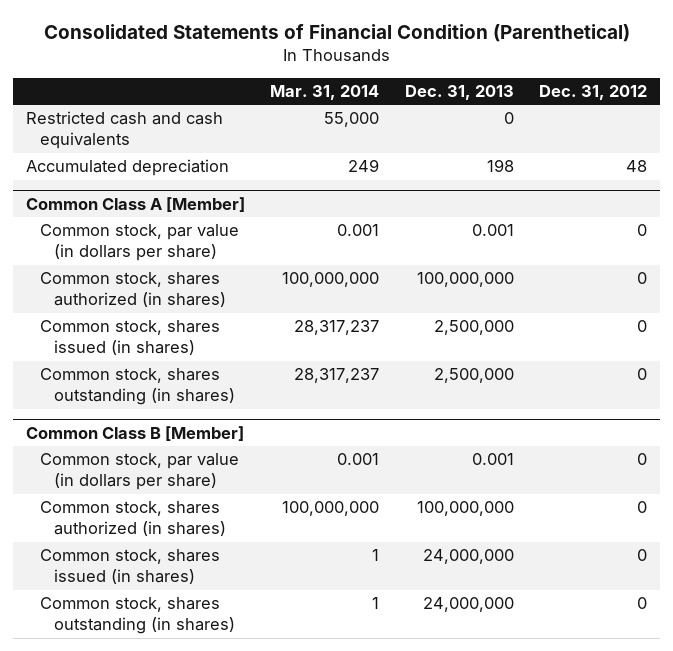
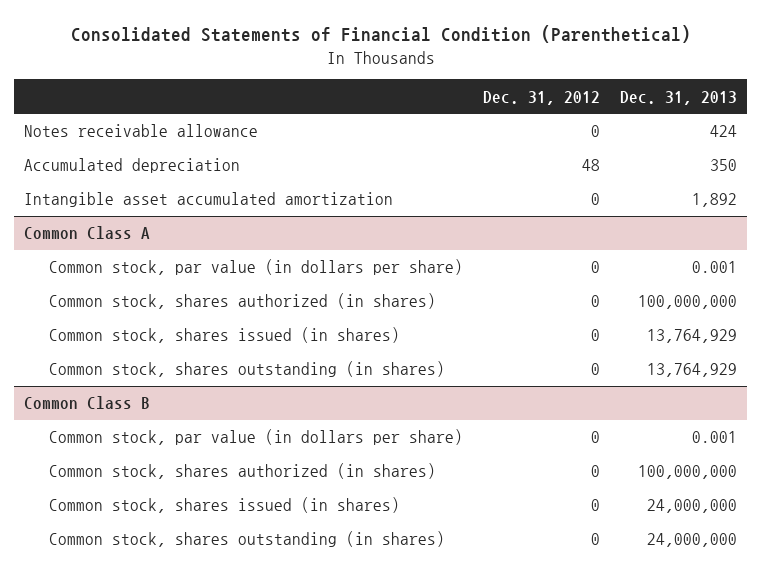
[270,85,380,101] Mar. 31, 2014 -> none
[25,111,223,150] Restricted cash and cash equivalents -> none
none -> [24,124,259,138] Notes receivable allowance
[486,159,514,173] 198 -> [709,159,737,172] 350
none -> [24,192,394,208] Intangible asset accumulated amortization
[25,196,245,212] Common Class A [Member] -> [24,226,151,240] Common Class A
[433,320,514,336] 2,500,000 -> [646,329,737,344] 13,764,929
[433,368,514,384] 2,500,000 -> [646,363,737,378] 13,764,929
[25,425,244,441] Common Class B [Member] -> [24,396,151,410] Common Class B

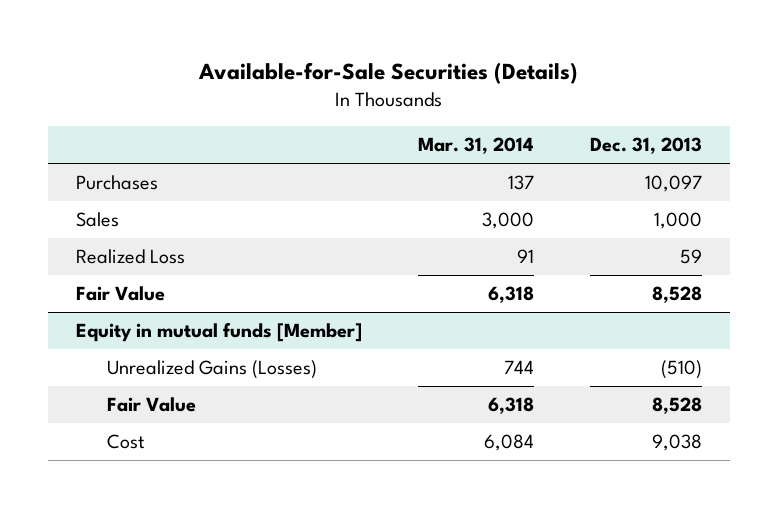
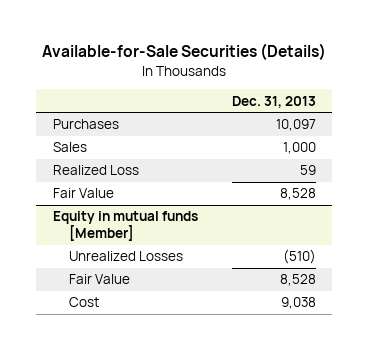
[417,137,534,155] Mar. 31, 2014 -> none
[107,360,318,380] Unrealized Gains (Losses) -> [68,251,183,262] Unrealized Losses

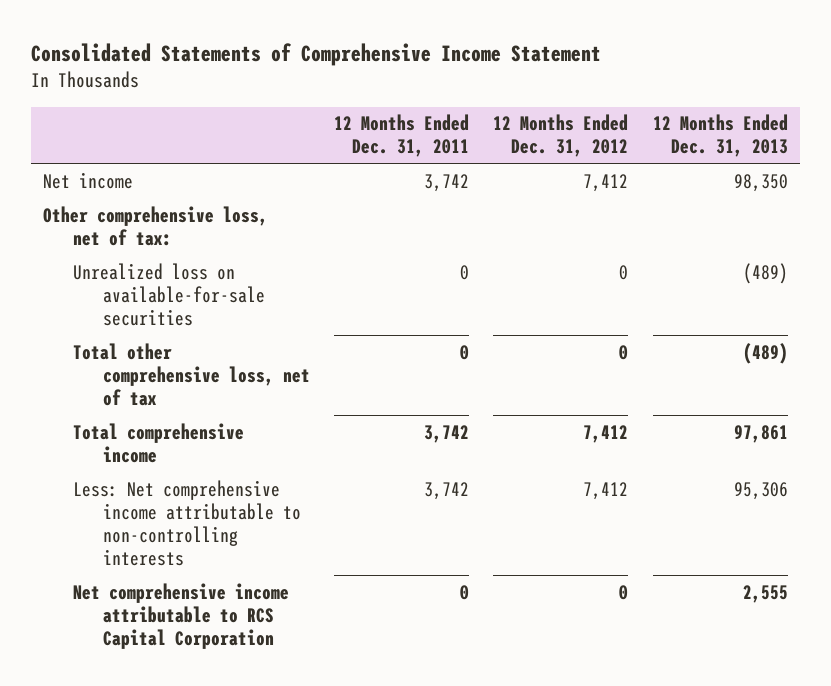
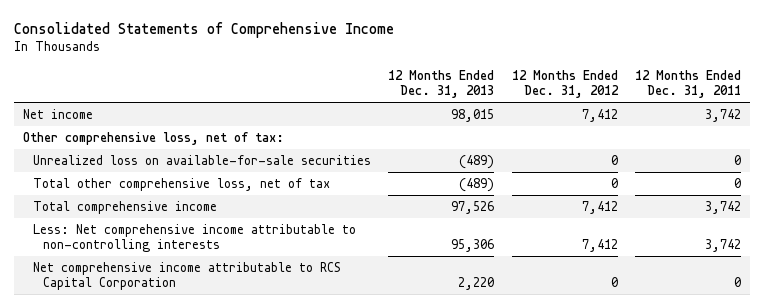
[31,43,602,67] Consolidated Statements of Comprehensive Income Statement -> [13,21,394,38] Consolidated Statements of Comprehensive Income
[733,173,788,192] 98,350 -> [451,109,495,123] 98,015
[733,424,788,443] 97,861 -> [451,201,495,215] 97,526
[742,584,788,603] 2,555 -> [458,277,495,291] 2,220

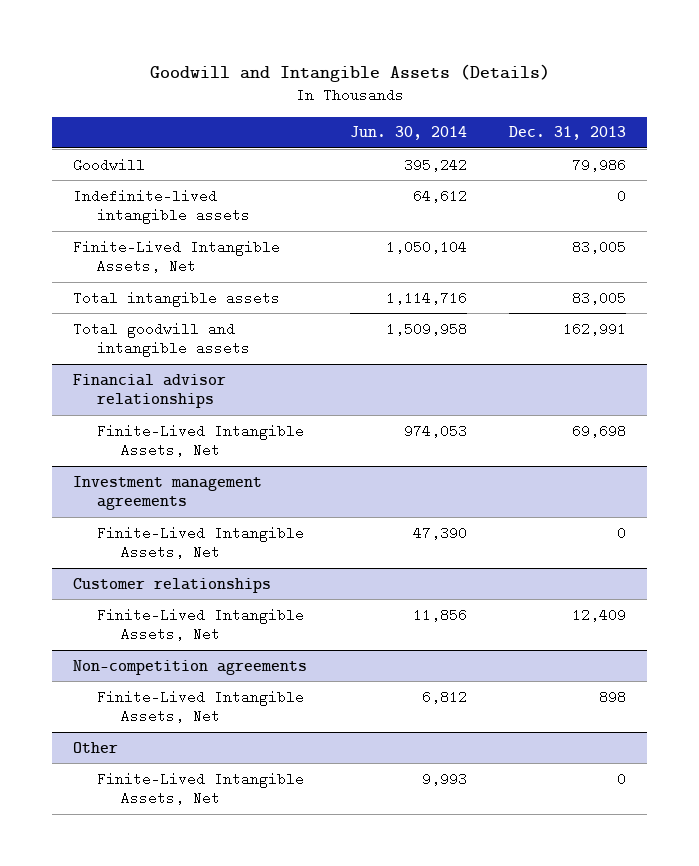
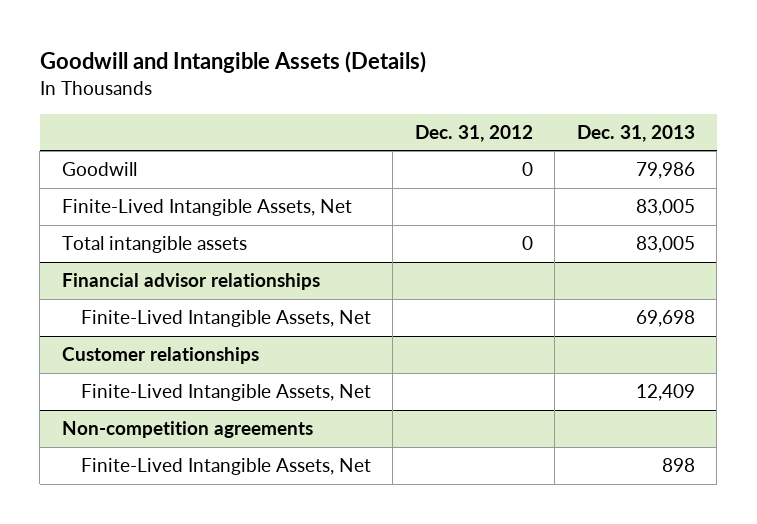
[349,126,467,141] Jun. 30, 2014 -> none
none -> [414,124,533,142] Dec. 31, 2012
[73,188,251,225] Indefinite-lived intangible assets -> none
[73,321,251,358] Total goodwill and intangible assets -> none
[73,475,263,511] Investment management agreements -> none
[97,525,305,560] Finite-Lived Intangible Assets, Net -> none
[73,741,119,753] Other -> none
[97,771,305,806] Finite-Lived Intangible Assets, Net -> none

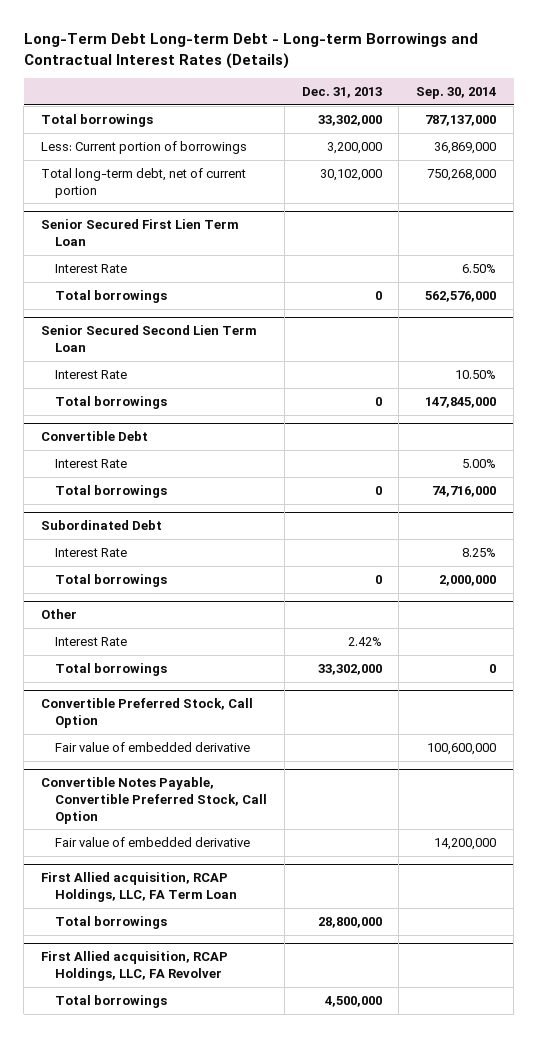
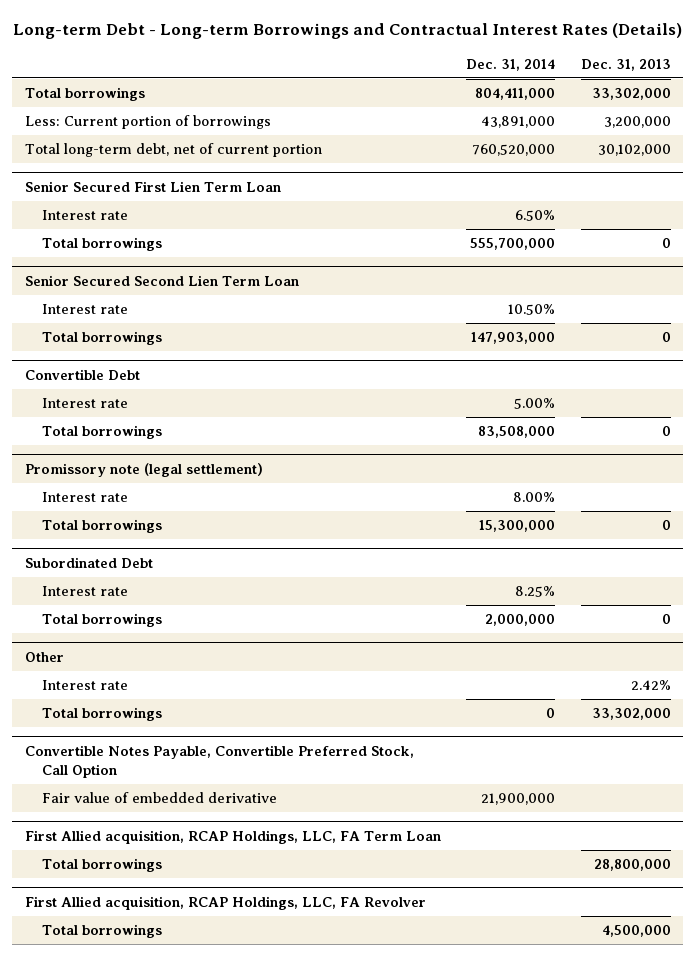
[23,33,478,69] Long-Term Debt Long-term Debt - Long-term Borrowings and Contractual Interest Rates (Details) -> [12,22,682,39] Long-term Debt - Long-term Borrowings and Contractual Interest Rates (Details)
[416,87,497,100] Sep. 30, 2014 -> none
none -> [466,58,556,71] Dec. 31, 2014
[54,264,127,274] Interest Rate -> [41,210,128,221] Interest rate
[54,370,127,380] Interest Rate -> [41,304,128,315] Interest rate
[54,459,127,469] Interest Rate -> [41,398,128,409] Interest rate
none -> [24,462,263,477] Promissory note (legal settlement)
none -> [41,492,128,503] Interest rate
none -> [41,519,162,534] Total borrowings
[54,548,127,558] Interest Rate -> [41,586,128,597] Interest rate
[54,637,127,647] Interest Rate -> [41,680,128,691] Interest rate
[41,698,254,729] Convertible Preferred Stock, Call Option -> none
[54,742,250,753] Fair value of embedded derivative -> none

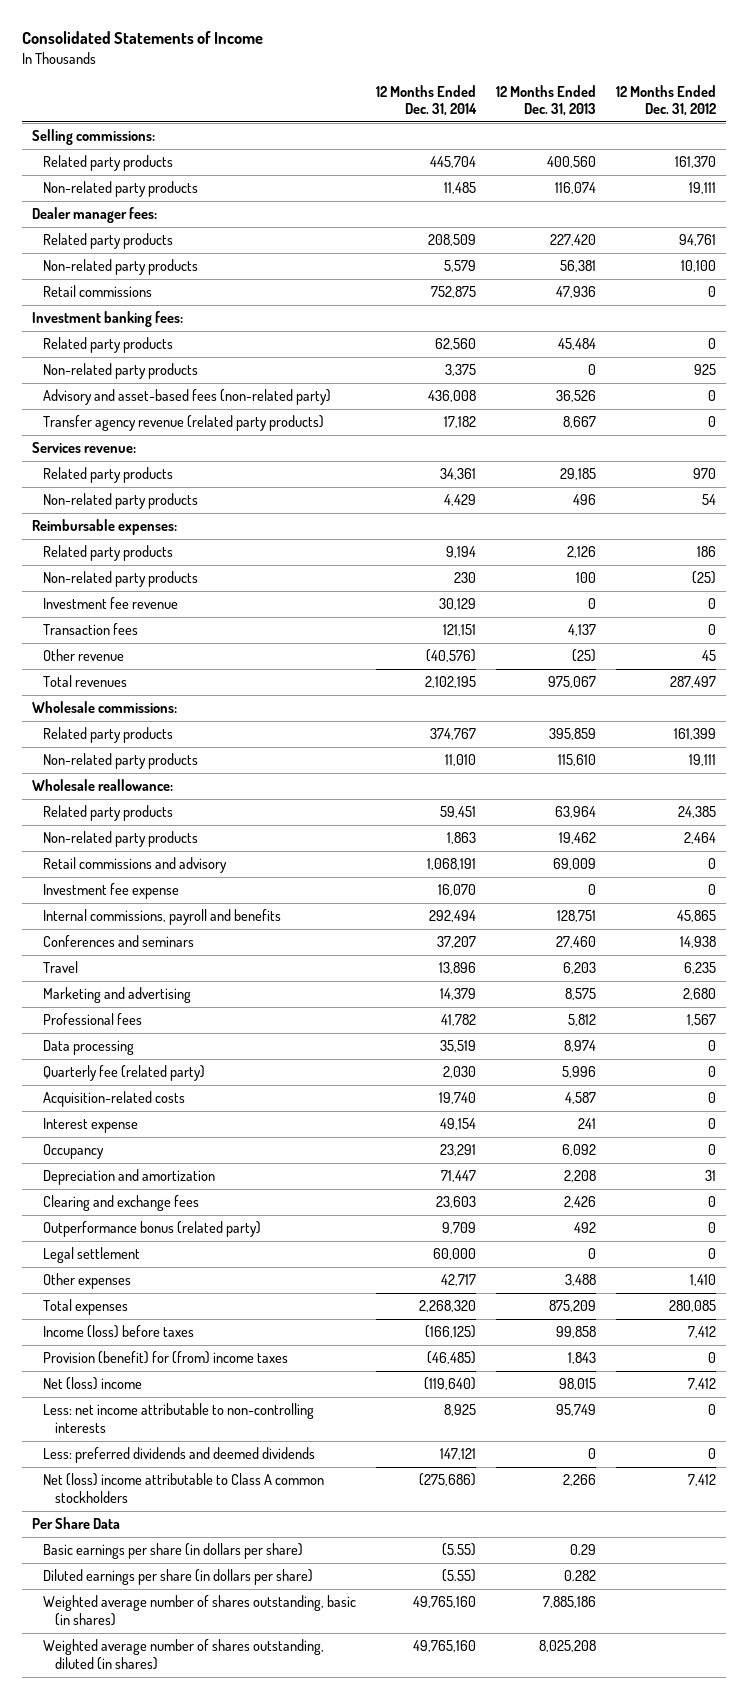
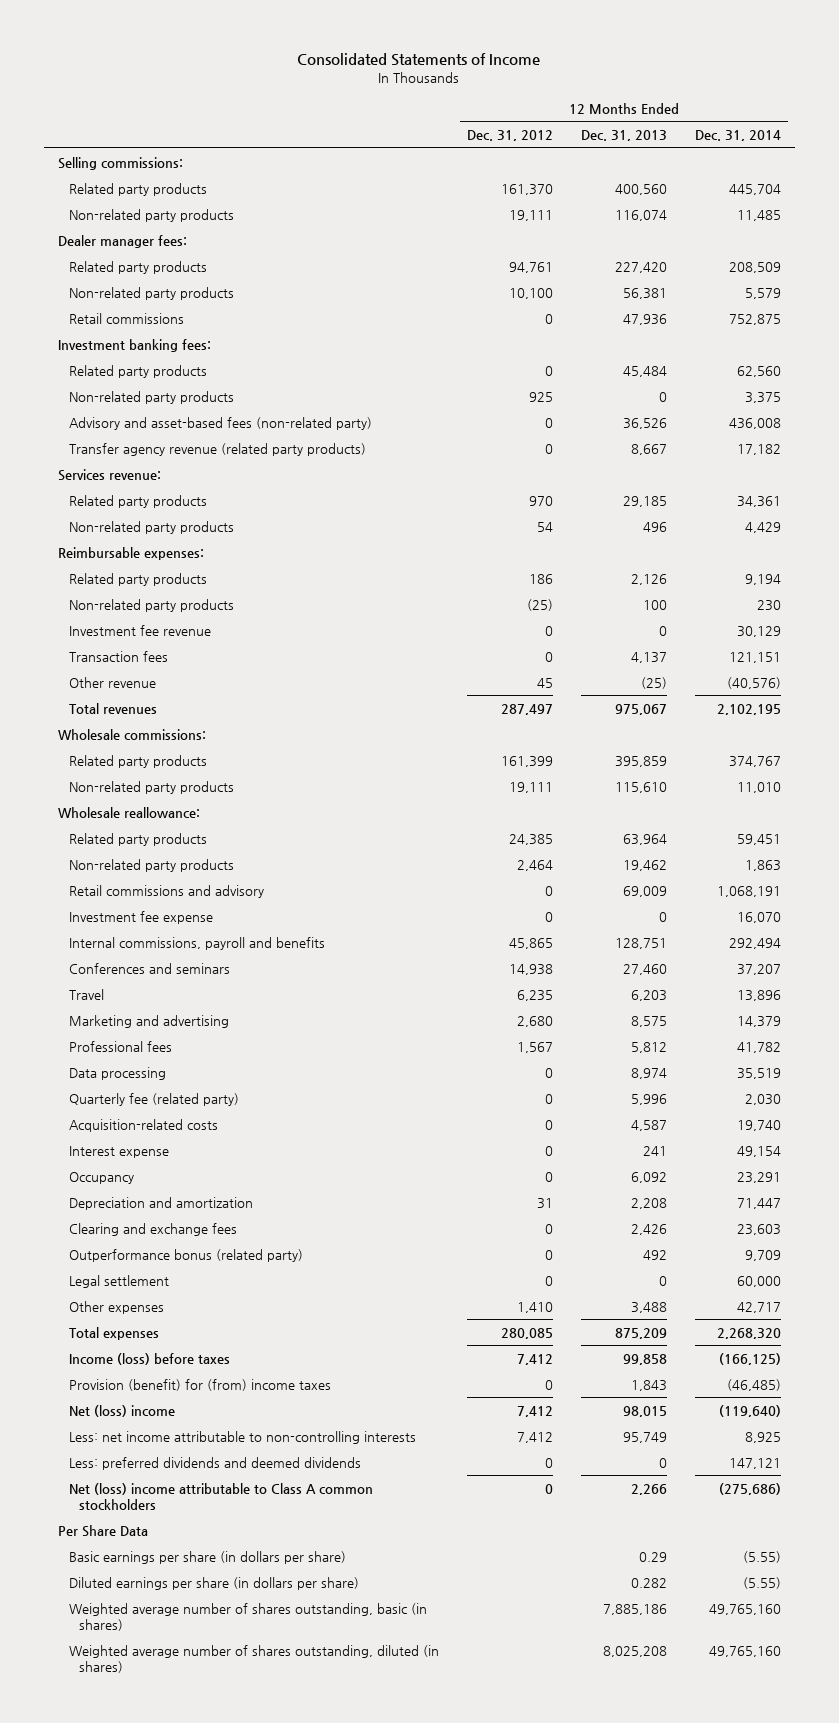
[707,1404,716,1416] 0 -> [516,1431,553,1443] 7,412
[687,1474,716,1487] 7,412 -> [544,1483,553,1494] 0

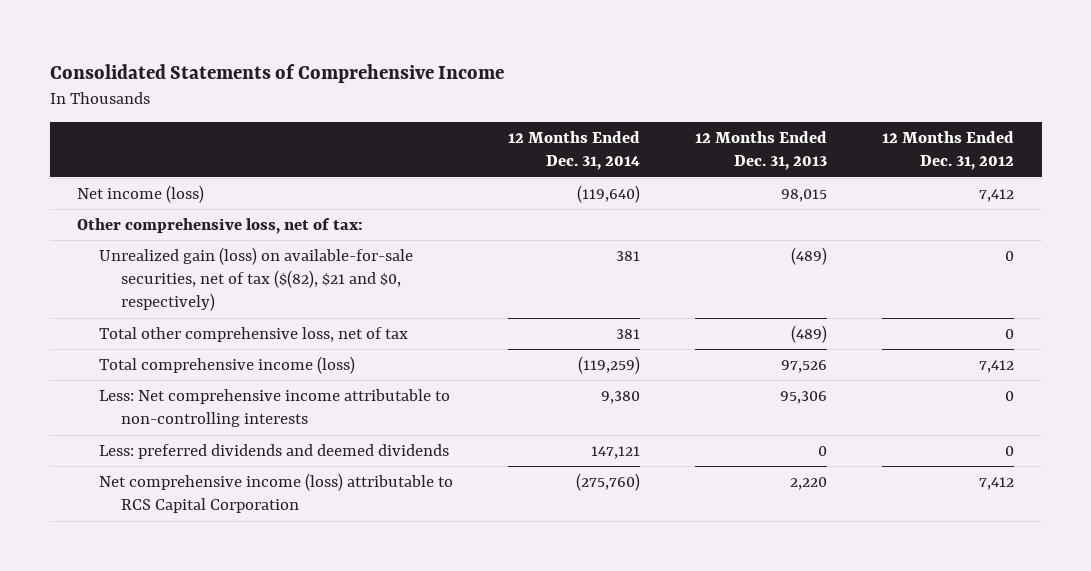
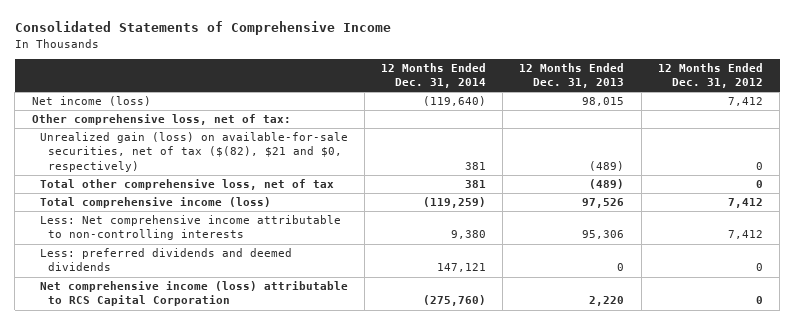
[1005,390,1015,401] 0 -> [727,230,763,240] 7,412
[979,476,1015,490] 7,412 -> [755,296,763,305] 0

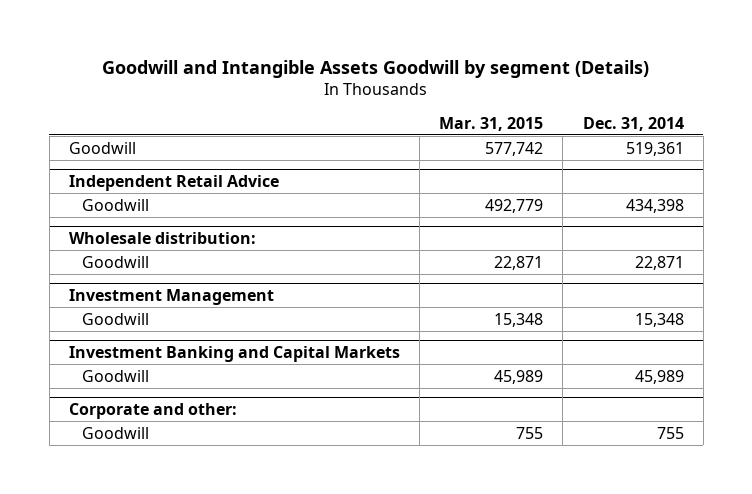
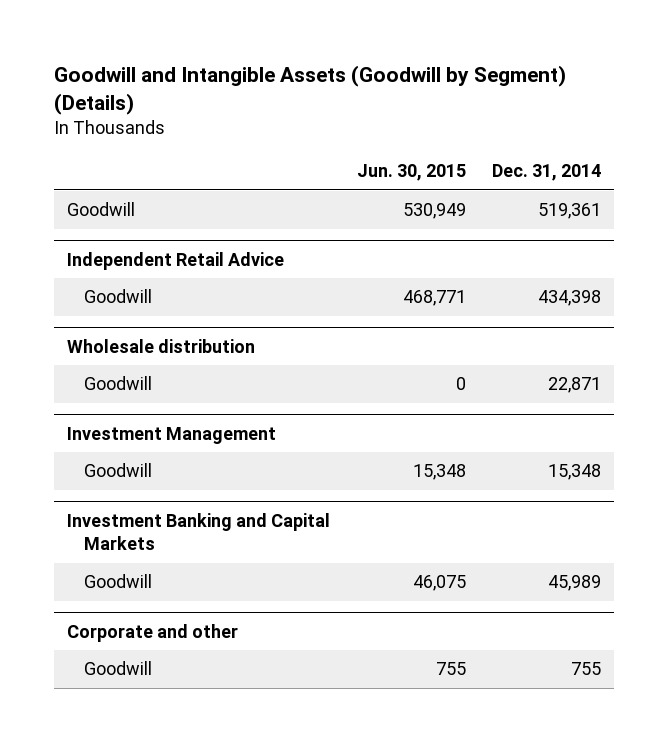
[102,59,650,78] Goodwill and Intangible Assets Goodwill by segment (Details) -> [53,64,566,115] Goodwill and Intangible Assets (Goodwill by Segment) (Details)
[439,116,544,131] Mar. 31, 2015 -> none
none -> [356,164,466,182] Jun. 30, 2015
[68,232,256,245] Wholesale distribution: -> [67,338,256,353] Wholesale distribution
[68,403,237,420] Corporate and other: -> [67,623,239,642] Corporate and other

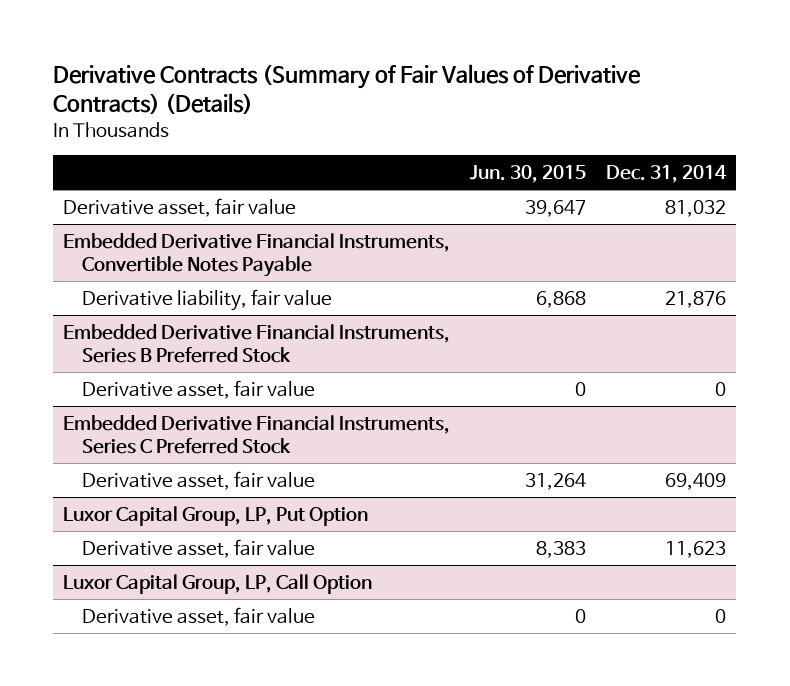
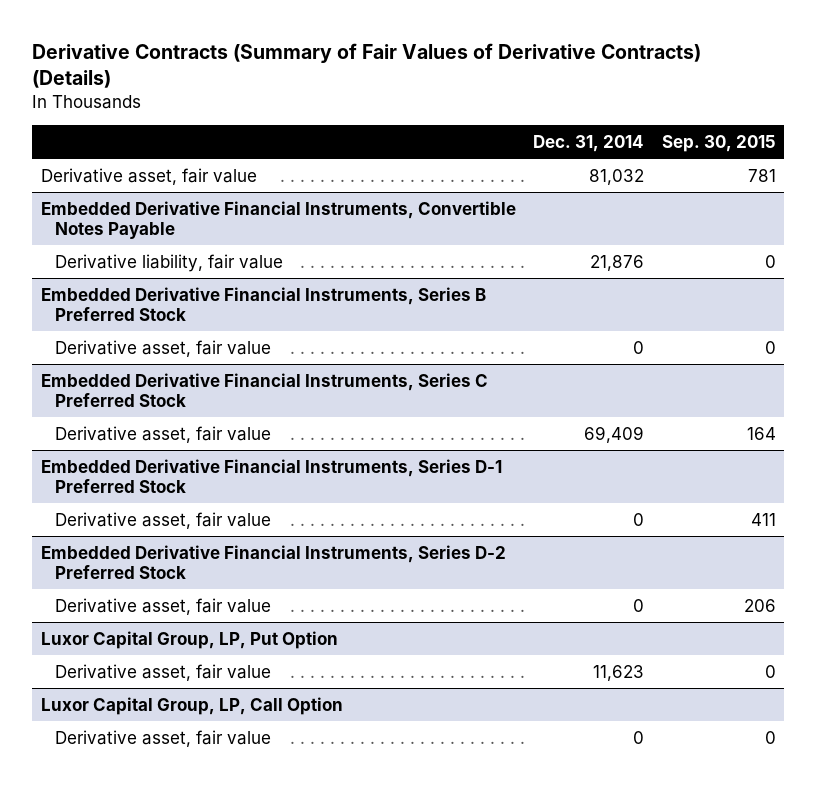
[470,164,587,183] Jun. 30, 2015 -> none
none -> [661,134,776,152] Sep. 30, 2015
none -> [40,458,502,494] Embedded Derivative Financial Instruments, Series D-1 Preferred Stock
none -> [54,511,271,529] Derivative asset, fair value
none -> [40,544,506,580] Embedded Derivative Financial Instruments, Series D-2 Preferred Stock
none -> [54,597,271,615] Derivative asset, fair value

